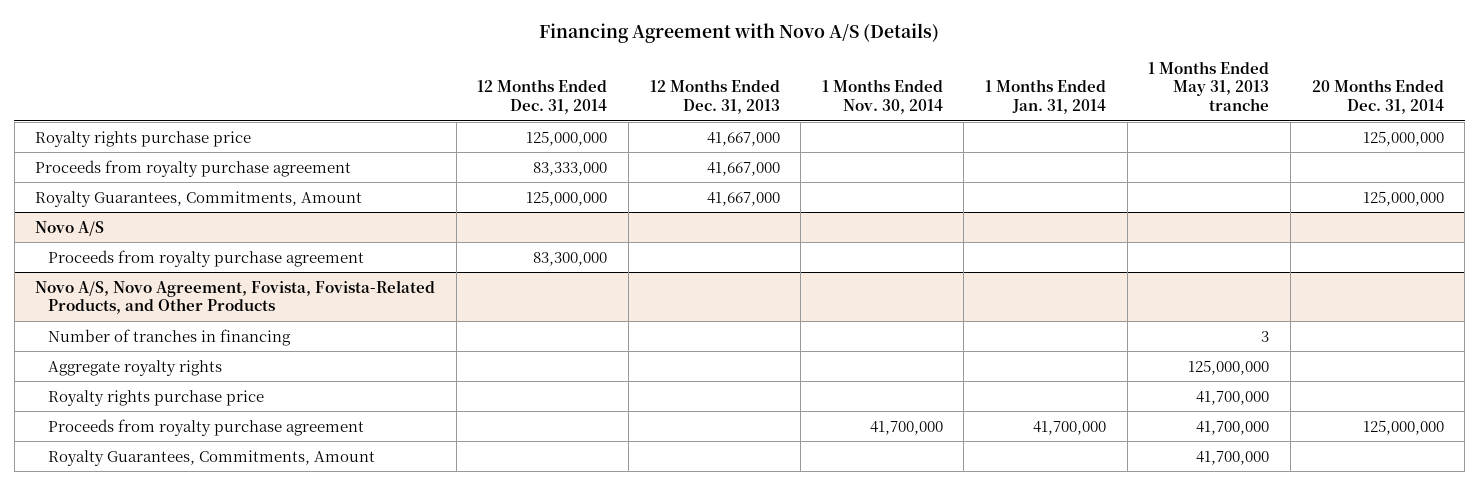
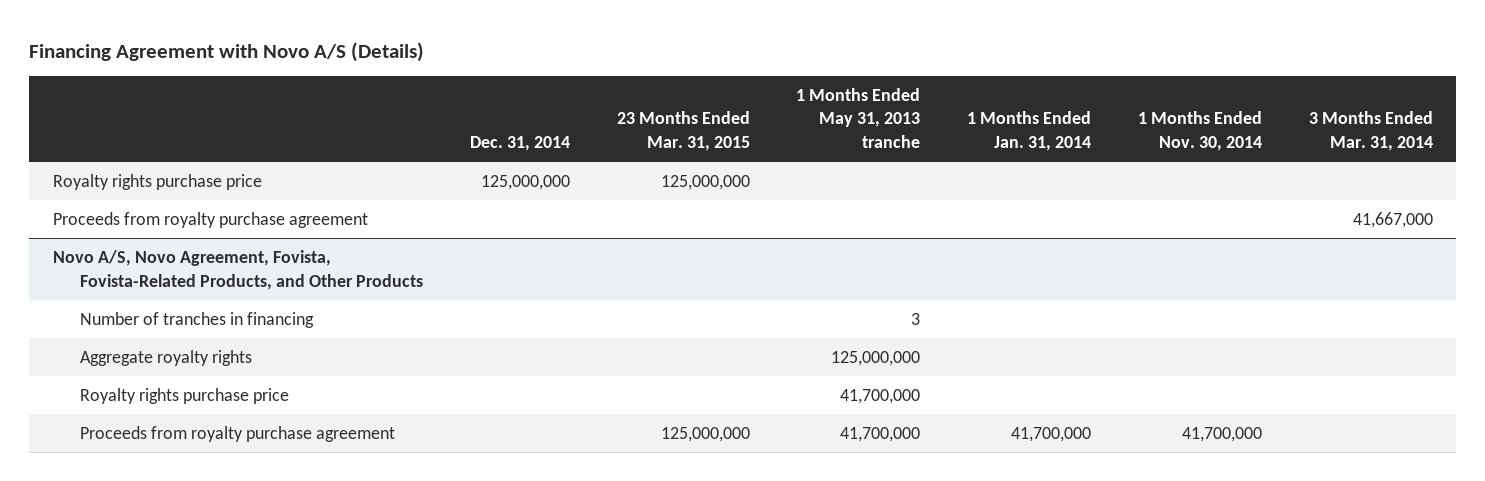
[477,79,608,114] 12 Months Ended Dec. 31, 2014 -> none
[649,79,780,114] 12 Months Ended Dec. 31, 2013 -> none
[1311,79,1444,114] 20 Months Ended Dec. 31, 2014 -> none
none -> [469,136,570,152] Dec. 31, 2014
none -> [616,111,750,152] 23 Months Ended Mar. 31, 2015
none -> [1308,111,1433,152] 3 Months Ended Mar. 31, 2014
[35,190,363,207] Royalty Guarantees, Commitments, Amount -> none
[35,220,105,236] Novo A/S -> none
[47,249,364,267] Proceeds from royalty purchase agreement -> none
[47,449,375,466] Royalty Guarantees, Commitments, Amount -> none

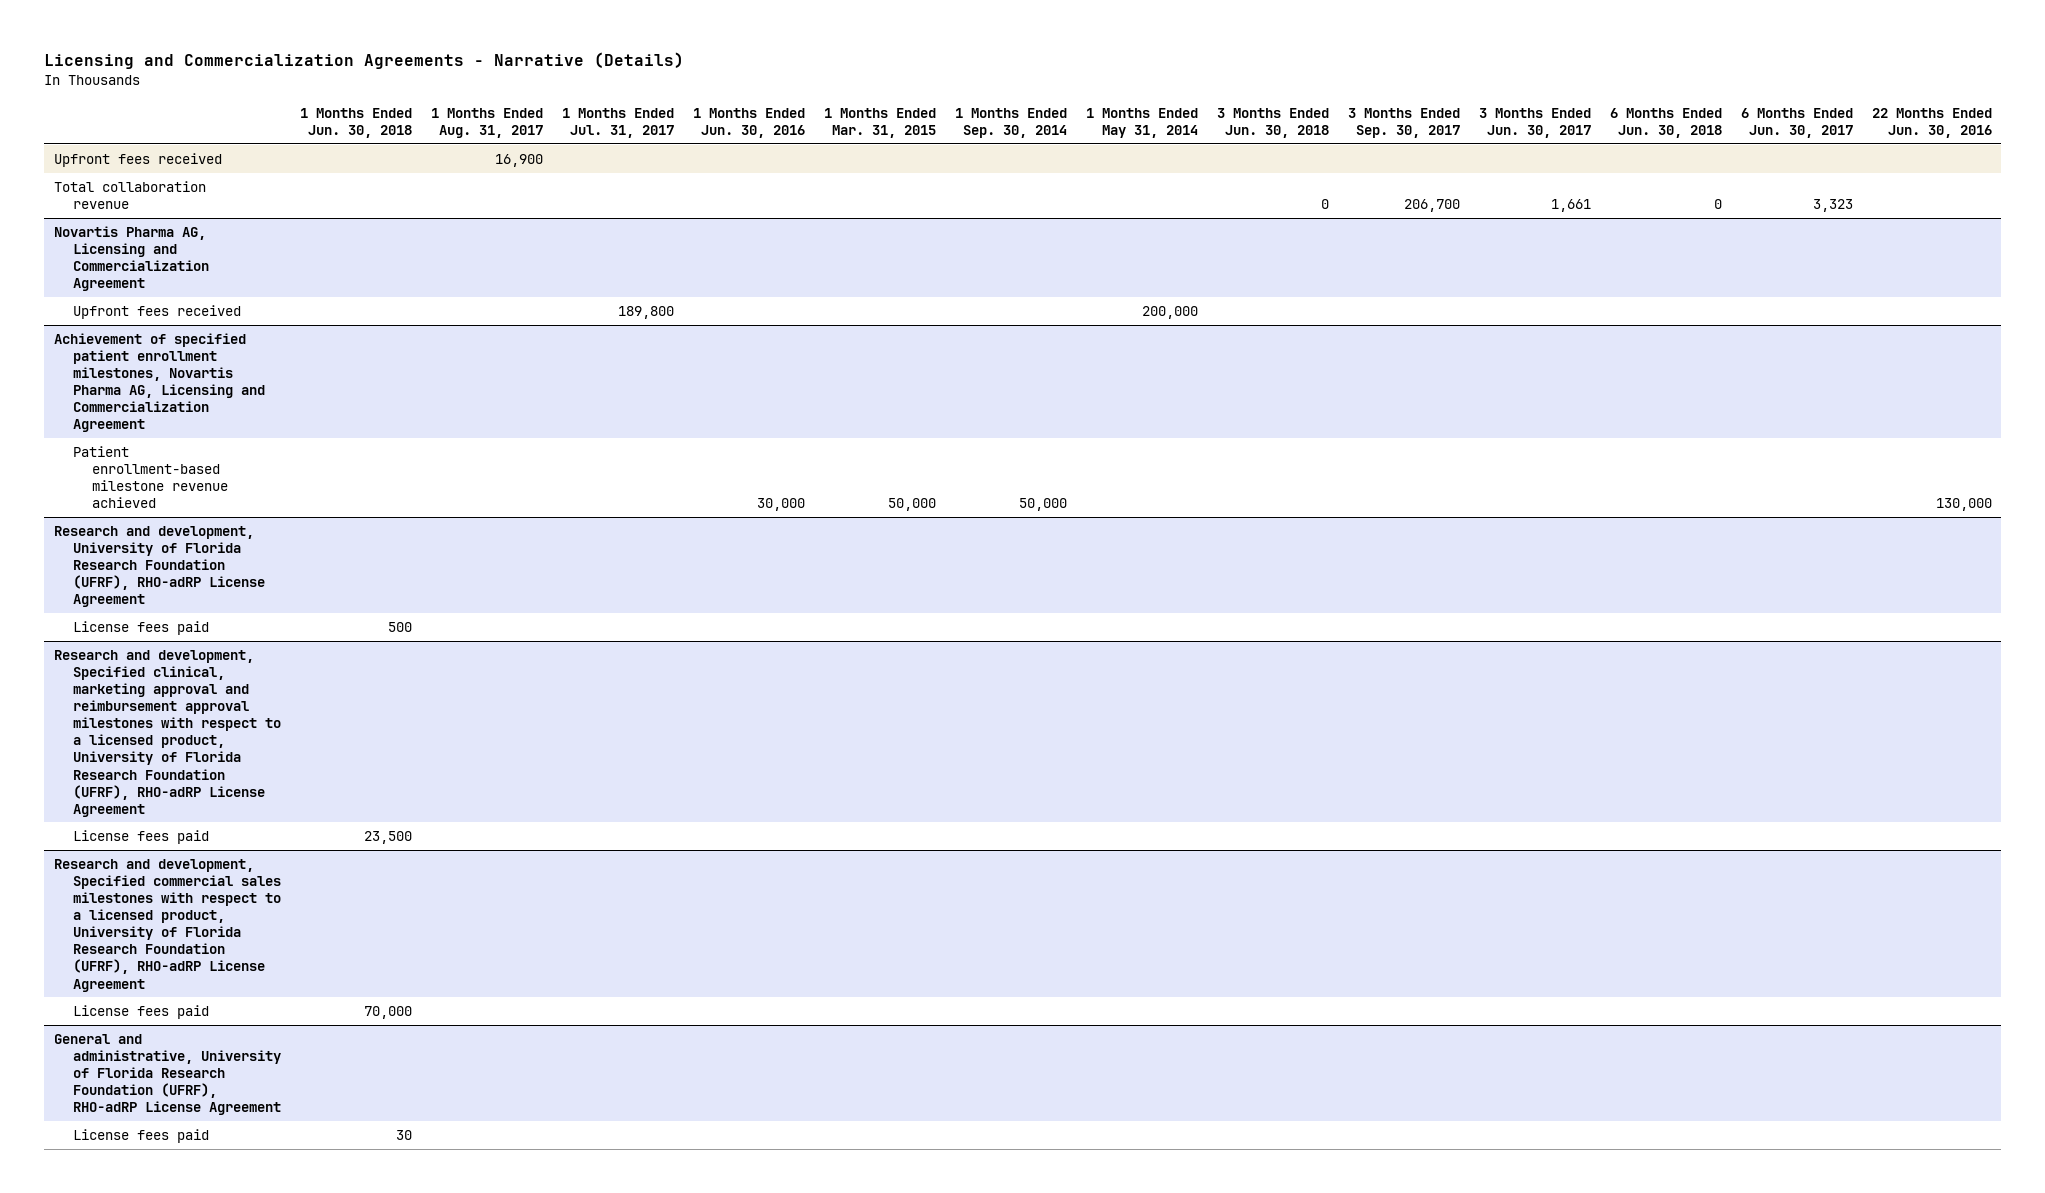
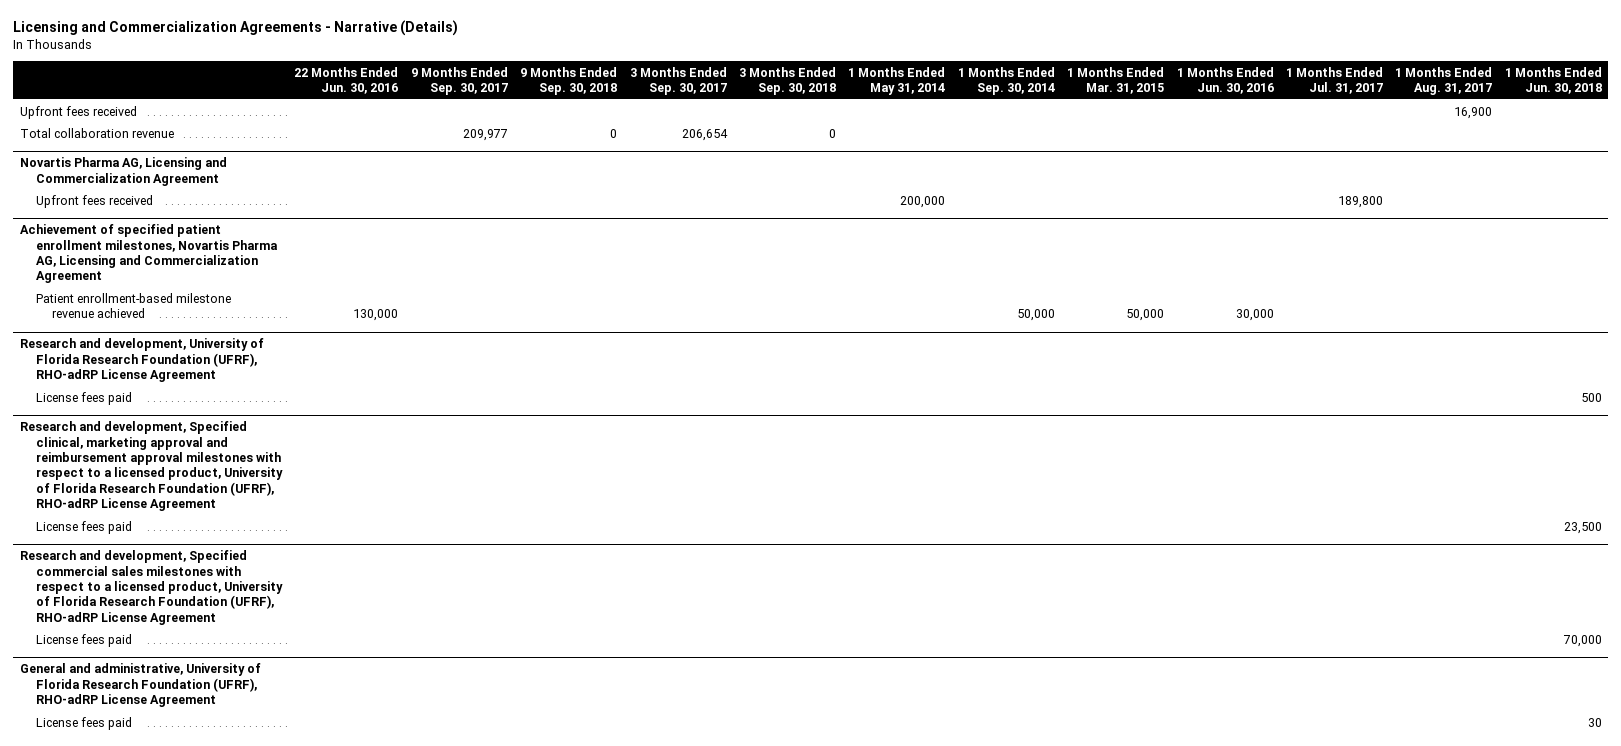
[1216,108,1329,139] 3 Months Ended Jun. 30, 2018 -> none
[1478,108,1591,139] 3 Months Ended Jun. 30, 2017 -> none
[1609,108,1722,139] 6 Months Ended Jun. 30, 2018 -> none
[1740,108,1853,139] 6 Months Ended Jun. 30, 2017 -> none
none -> [410,66,508,96] 9 Months Ended Sep. 30, 2017
none -> [520,66,618,96] 9 Months Ended Sep. 30, 2018
none -> [738,66,836,96] 3 Months Ended Sep. 30, 2018
[1403,199,1460,213] 206,700 -> [681,128,728,141] 206,654

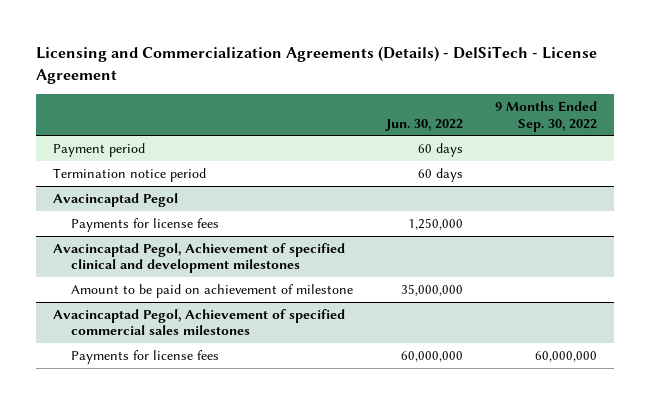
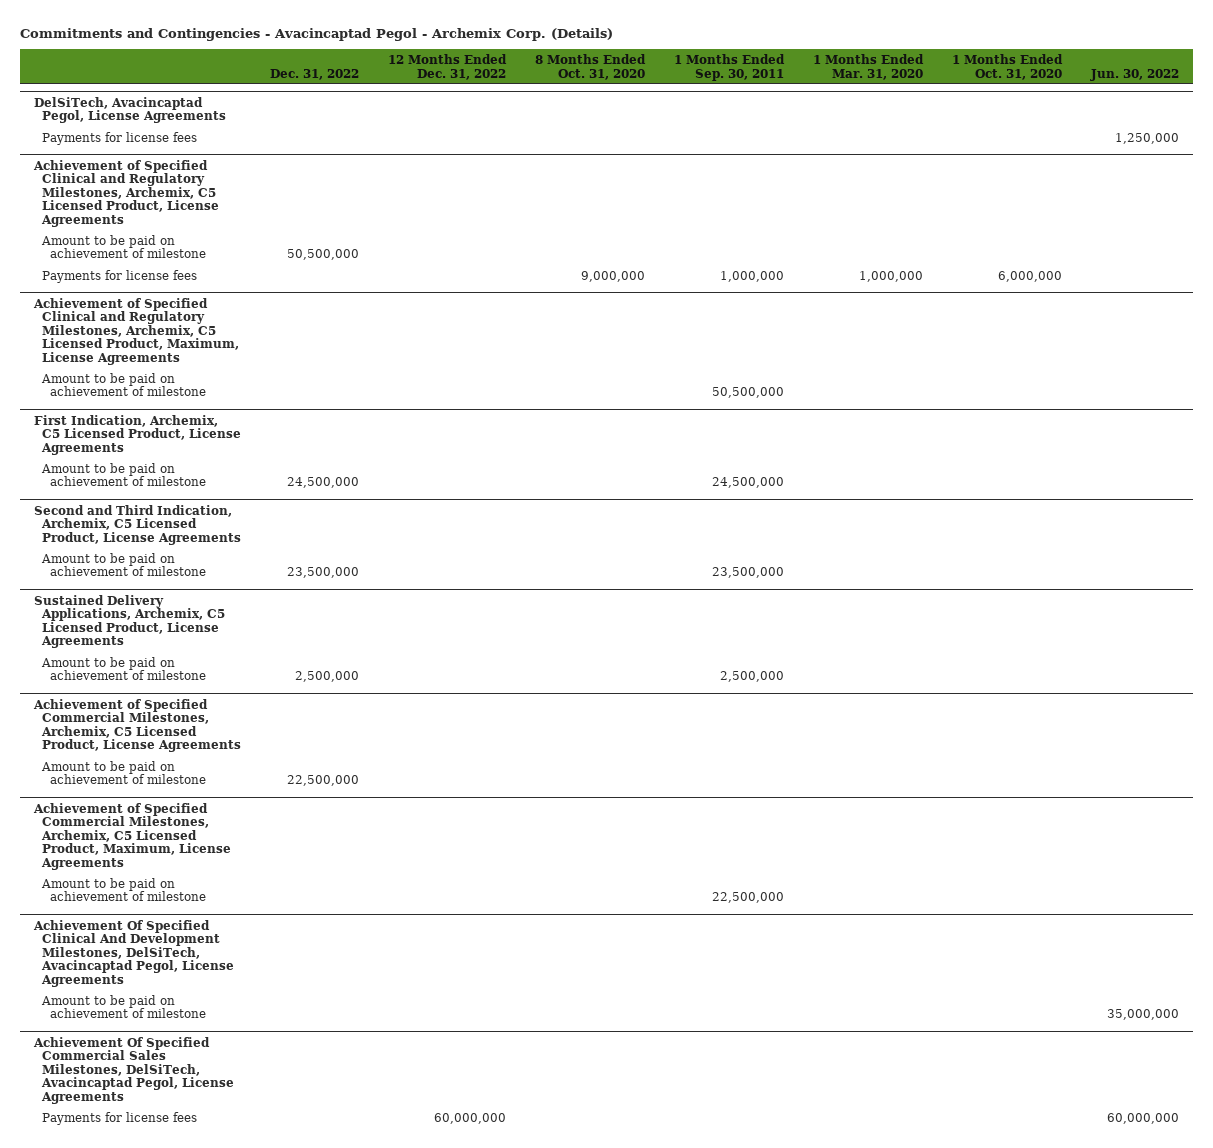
[36,46,598,84] Licensing and Commercialization Agreements (Details) - DelSiTech - License Agreement -> [19,27,613,41] Commitments and Contingencies - Avacincaptad Pegol - Archemix Corp. (Details)
[495,100,598,132] 9 Months Ended Sep. 30, 2022 -> none
none -> [270,68,360,80] Dec. 31, 2022
none -> [388,53,508,80] 12 Months Ended Dec. 31, 2022
none -> [535,53,647,80] 8 Months Ended Oct. 31, 2020
none -> [673,53,785,81] 1 Months Ended Sep. 30, 2011
none -> [812,53,924,80] 1 Months Ended Mar. 31, 2020
none -> [951,53,1063,80] 1 Months Ended Oct. 31, 2020
[52,142,145,157] Payment period -> none
[52,167,206,182] Termination notice period -> none
[52,192,178,207] Avacincaptad Pegol -> [34,96,227,124] DelSiTech, Avacincaptad Pegol, License Agreements
none -> [33,159,220,227] Achievement of Specified Clinical and Regulatory Milestones, Archemix, C5 Licensed Product, License Agreements
none -> [41,234,207,259] Amount to be paid on achievement of milestone
none -> [42,269,198,283] Payments for license fees
none -> [33,297,240,365] Achievement of Specified Clinical and Regulatory Milestones, Archemix, C5 Licensed Product, Maximum, License Agreements
none -> [41,372,207,397] Amount to be paid on achievement of milestone
none -> [34,414,242,455] First Indication, Archemix, C5 Licensed Product, License Agreements
none -> [41,462,207,487] Amount to be paid on achievement of milestone
none -> [34,504,242,545] Second and Third Indication, Archemix, C5 Licensed Product, License Agreements
none -> [41,552,207,577] Amount to be paid on achievement of milestone
none -> [34,594,226,649] Sustained Delivery Applications, Archemix, C5 Licensed Product, License Agreements
none -> [41,656,207,681] Amount to be paid on achievement of milestone
none -> [33,698,242,753] Achievement of Specified Commercial Milestones, Archemix, C5 Licensed Product, License Agreements
none -> [41,760,207,785] Amount to be paid on achievement of milestone
none -> [33,802,232,870] Achievement of Specified Commercial Milestones, Archemix, C5 Licensed Product, Maximum, License Agreements
none -> [41,877,207,902] Amount to be paid on achievement of milestone
[52,242,345,274] Avacincaptad Pegol, Achievement of specified clinical and development milestones -> [33,919,235,987] Achievement Of Specified Clinical And Development Milestones, DelSiTech, Avacincaptad Pegol, License Agreements
[52,308,345,336] Avacincaptad Pegol, Achievement of specified commercial sales milestones -> [33,1036,235,1104] Achievement Of Specified Commercial Sales Milestones, DelSiTech, Avacincaptad Pegol, License Agreements

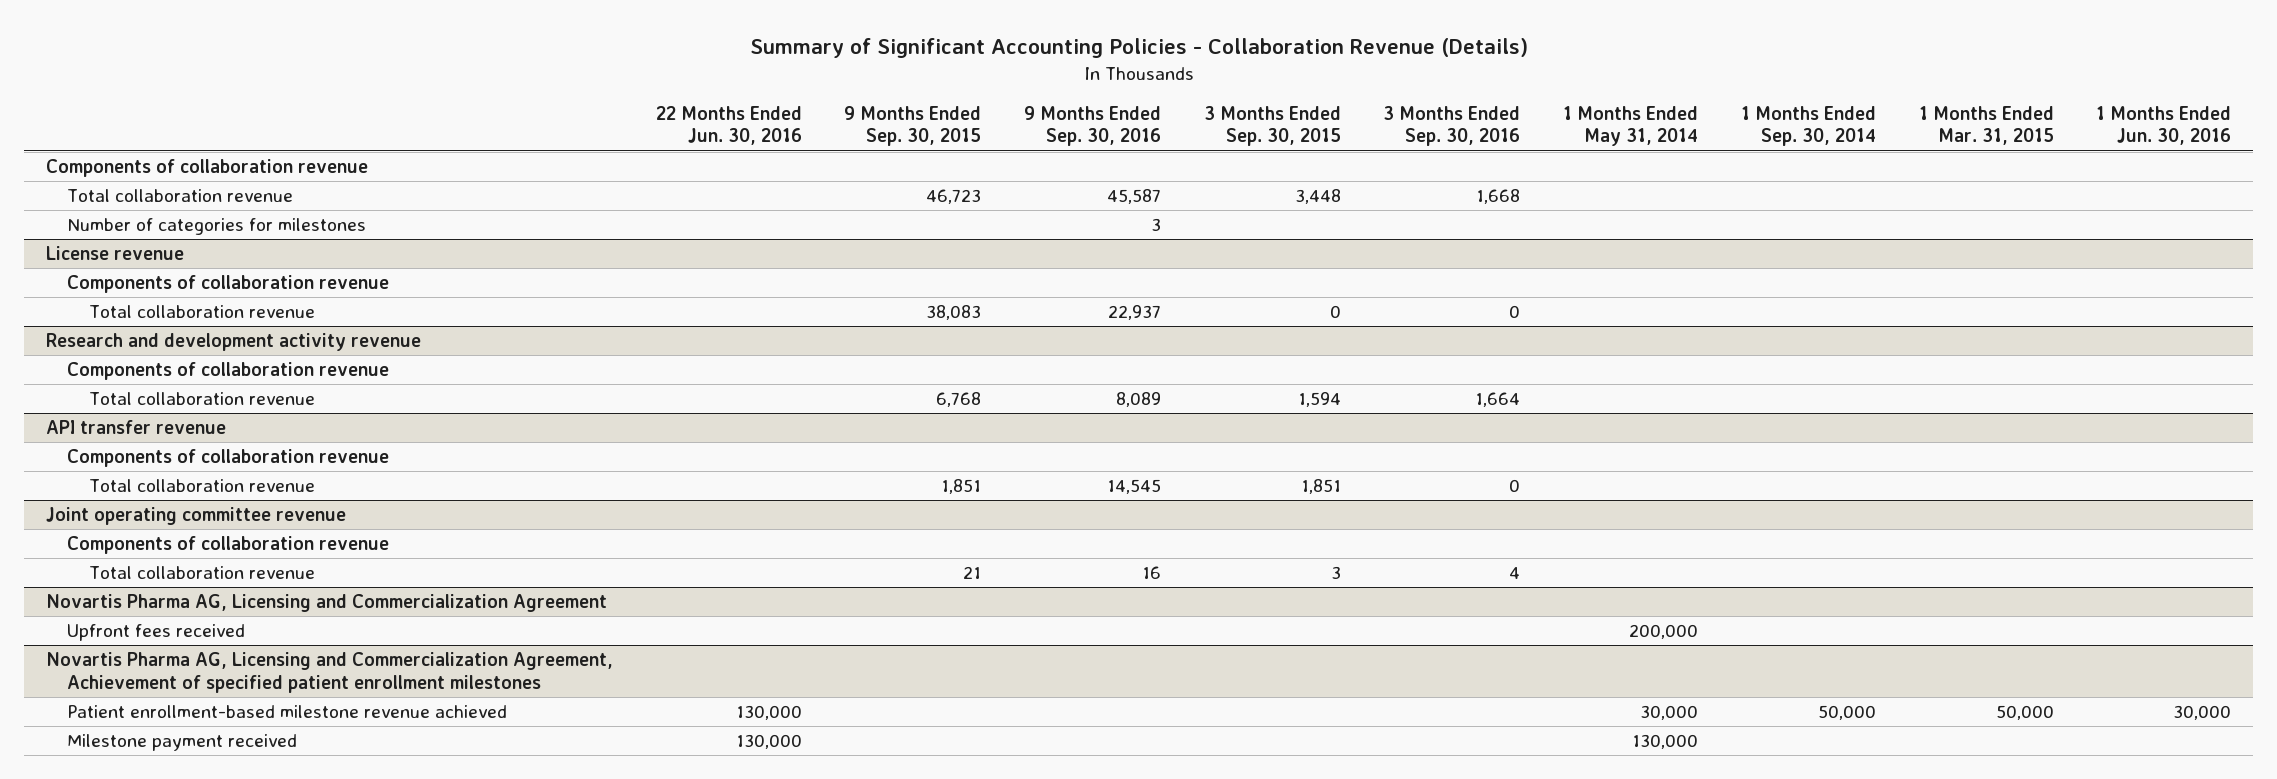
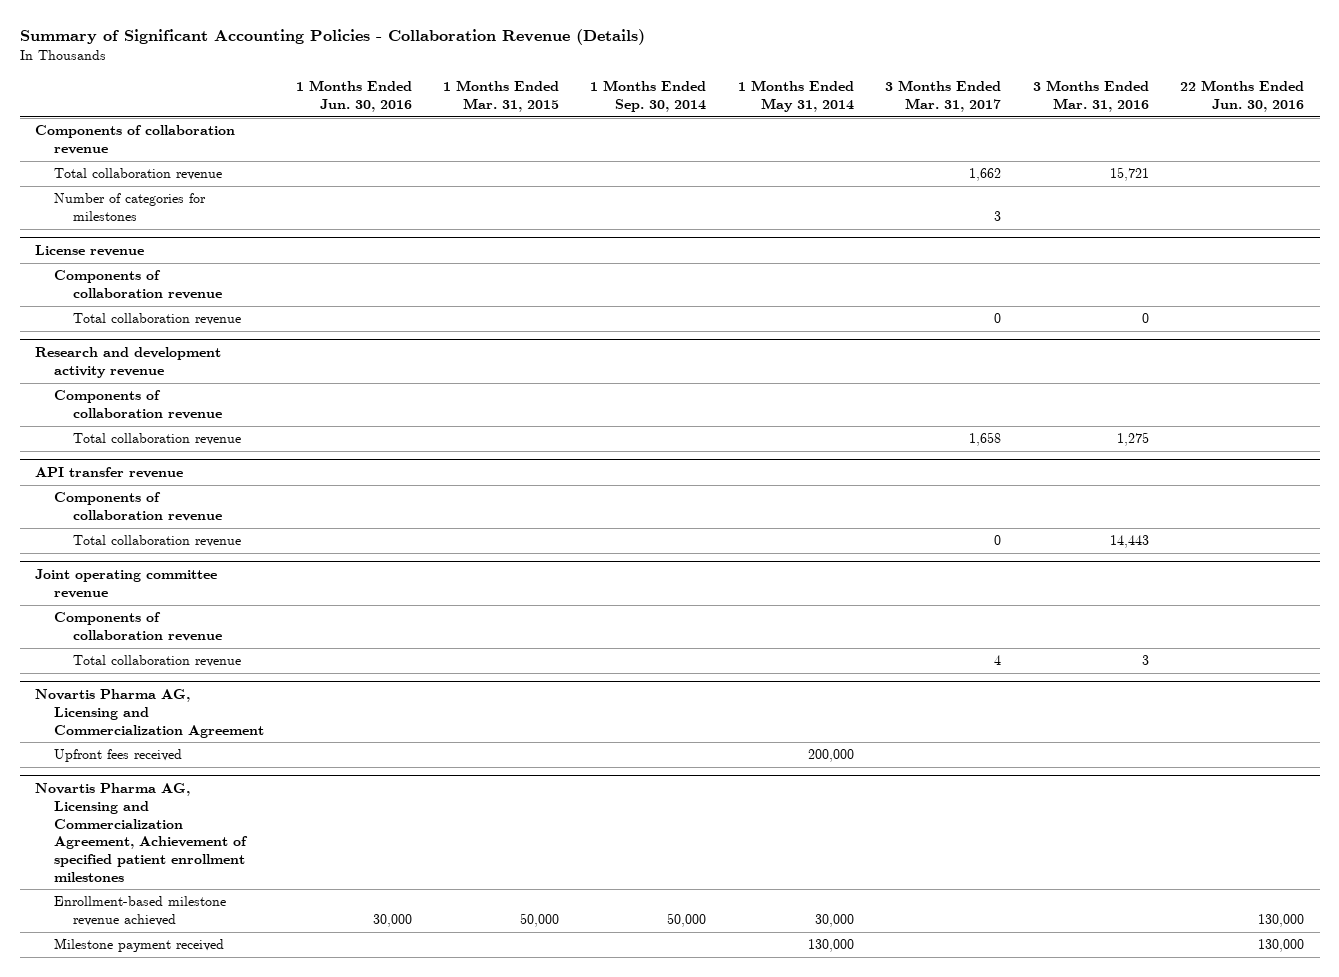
[844,105,982,147] 9 Months Ended Sep. 30, 2015 -> none
[1023,105,1161,147] 9 Months Ended Sep. 30, 2016 -> none
[1203,105,1341,147] 3 Months Ended Sep. 30, 2015 -> none
[1383,105,1521,147] 3 Months Ended Sep. 30, 2016 -> none
none -> [885,80,1002,113] 3 Months Ended Mar. 31, 2017
none -> [1032,80,1149,113] 3 Months Ended Mar. 31, 2016
[67,705,508,719] Patient enrollment-based milestone revenue achieved -> [54,896,227,927] Enrollment-based milestone revenue achieved

